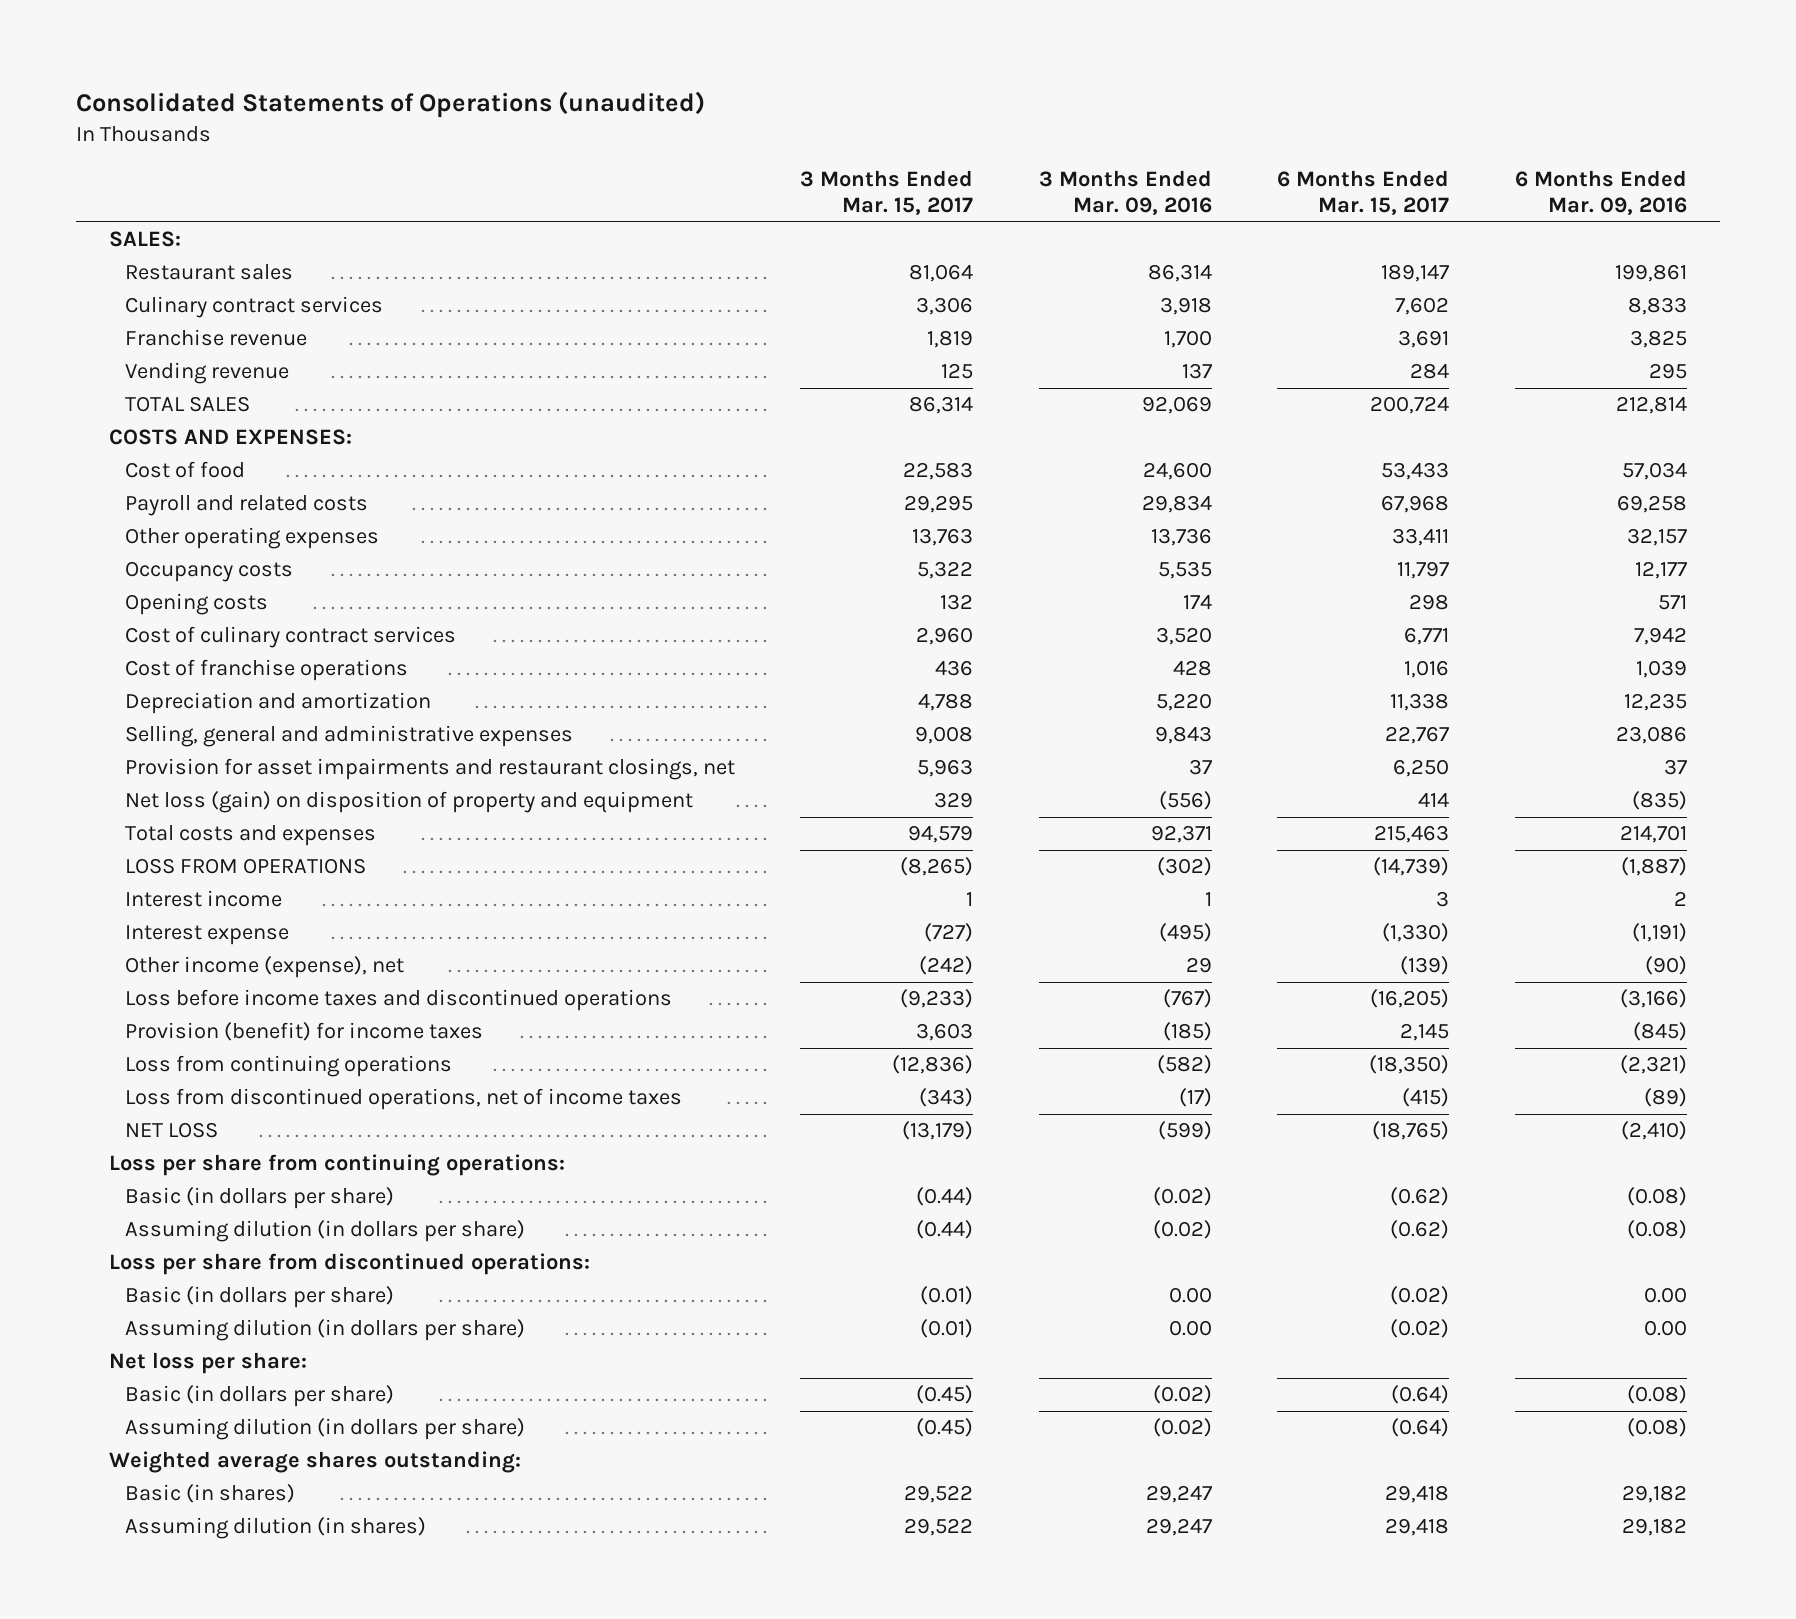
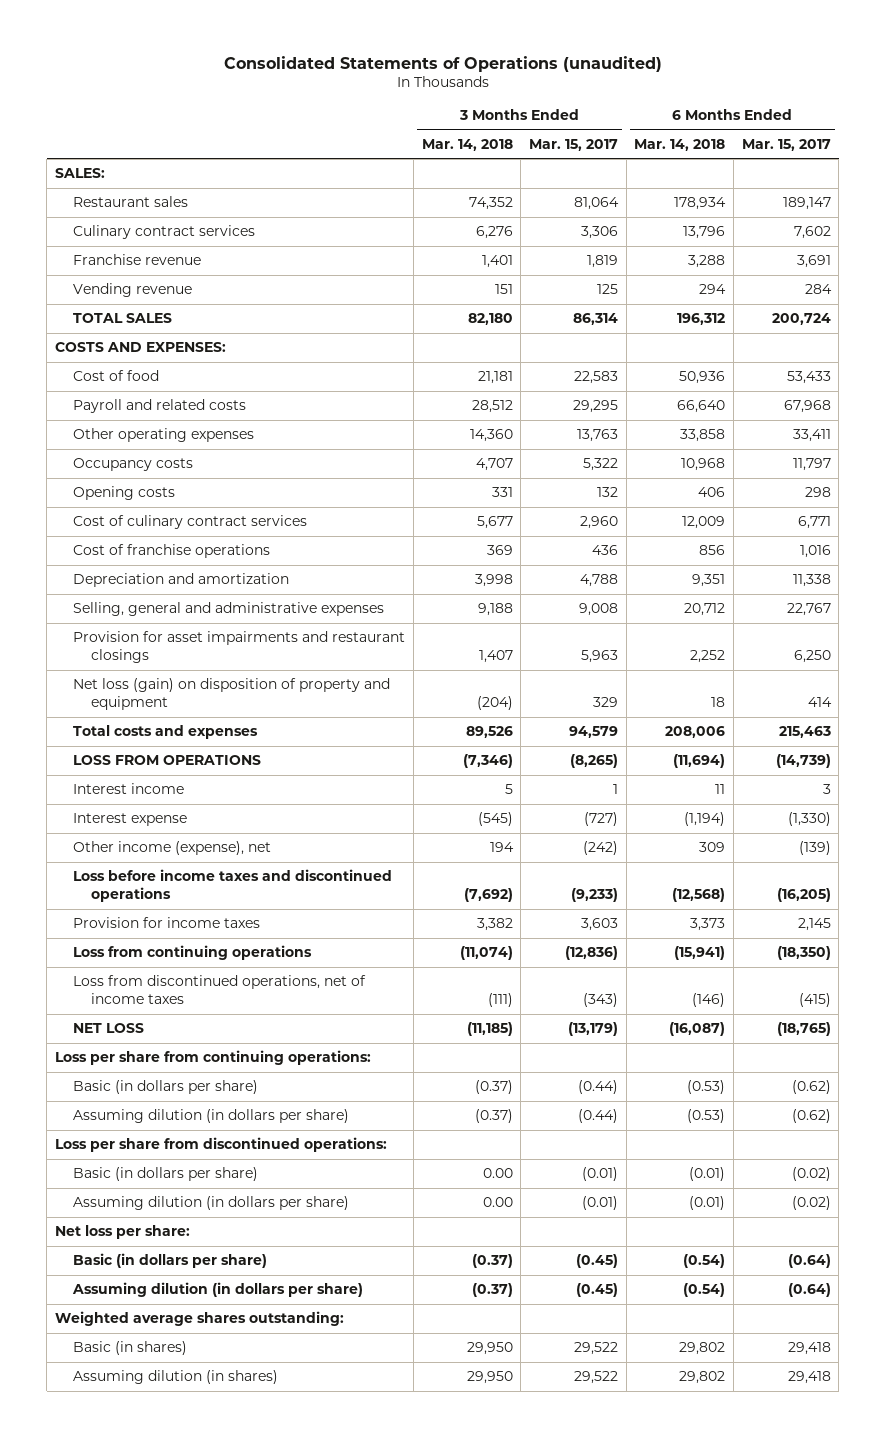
[1038,170,1212,216] 3 Months Ended Mar. 09, 2016 -> none
[1515,170,1688,216] 6 Months Ended Mar. 09, 2016 -> none
none -> [421,138,513,151] Mar. 14, 2018
none -> [634,138,726,151] Mar. 14, 2018
[124,758,735,781] Provision for asset impairments and restaurant closings, net -> [73,631,406,664] Provision for asset impairments and restaurant closings
[124,1022,483,1042] Provision (benefit) for income taxes -> [73,917,261,929] Provision for income taxes

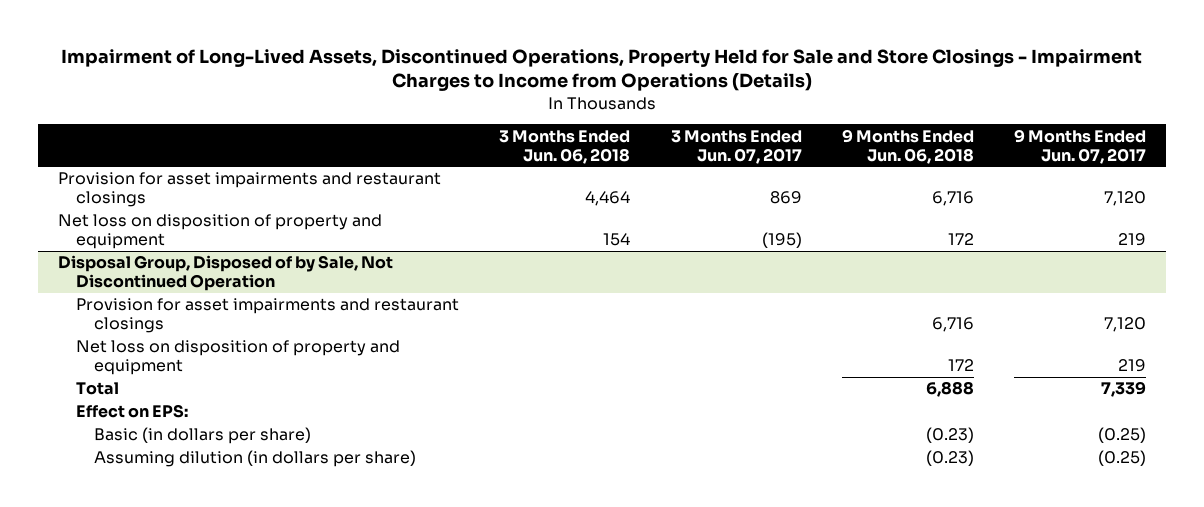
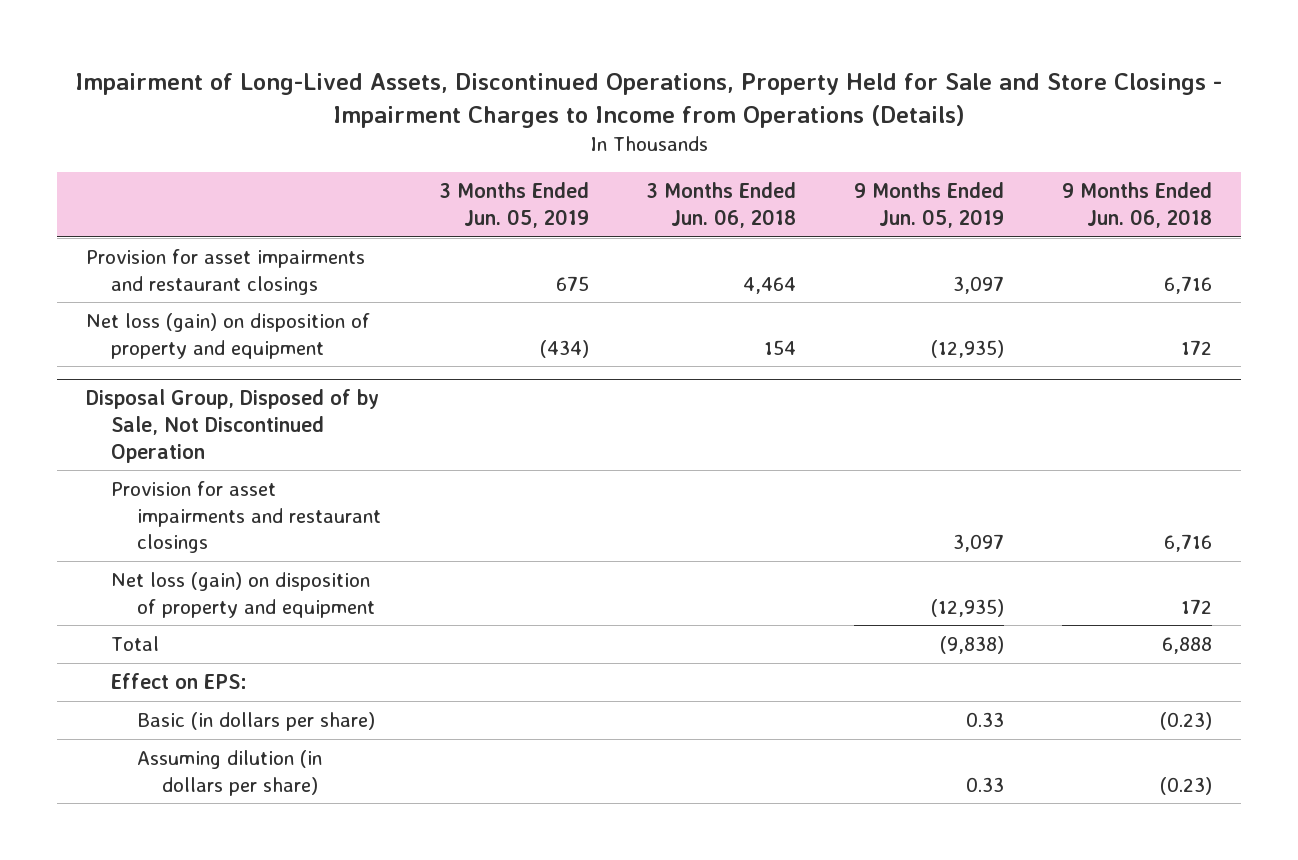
[670,129,802,164] 3 Months Ended Jun. 07, 2017 -> none
[1014,128,1147,164] 9 Months Ended Jun. 07, 2017 -> none
none -> [438,182,589,229] 3 Months Ended Jun. 05, 2019
none -> [854,182,1005,229] 9 Months Ended Jun. 05, 2019
[58,214,383,250] Net loss on disposition of property and equipment -> [85,313,370,359] Net loss (gain) on disposition of property and equipment
[76,340,401,376] Net loss on disposition of property and equipment -> [111,572,375,618] Net loss (gain) on disposition of property and equipment

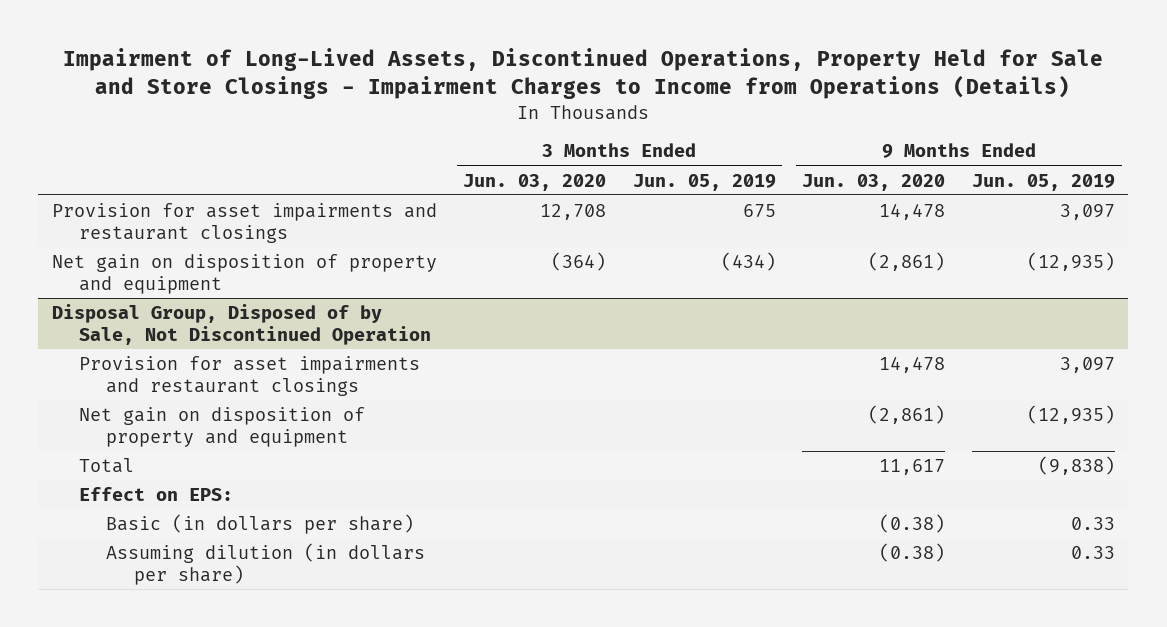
[646,182,797,229] 3 Months Ended Jun. 06, 2018 -> none
[1062,182,1213,229] 9 Months Ended Jun. 06, 2018 -> none
none -> [463,173,607,191] Jun. 03, 2020
none -> [802,173,946,191] Jun. 03, 2020
[85,313,370,359] Net loss (gain) on disposition of property and equipment -> [51,253,437,294] Net gain on disposition of property and equipment
[111,572,375,618] Net loss (gain) on disposition of property and equipment -> [78,406,365,447] Net gain on disposition of property and equipment

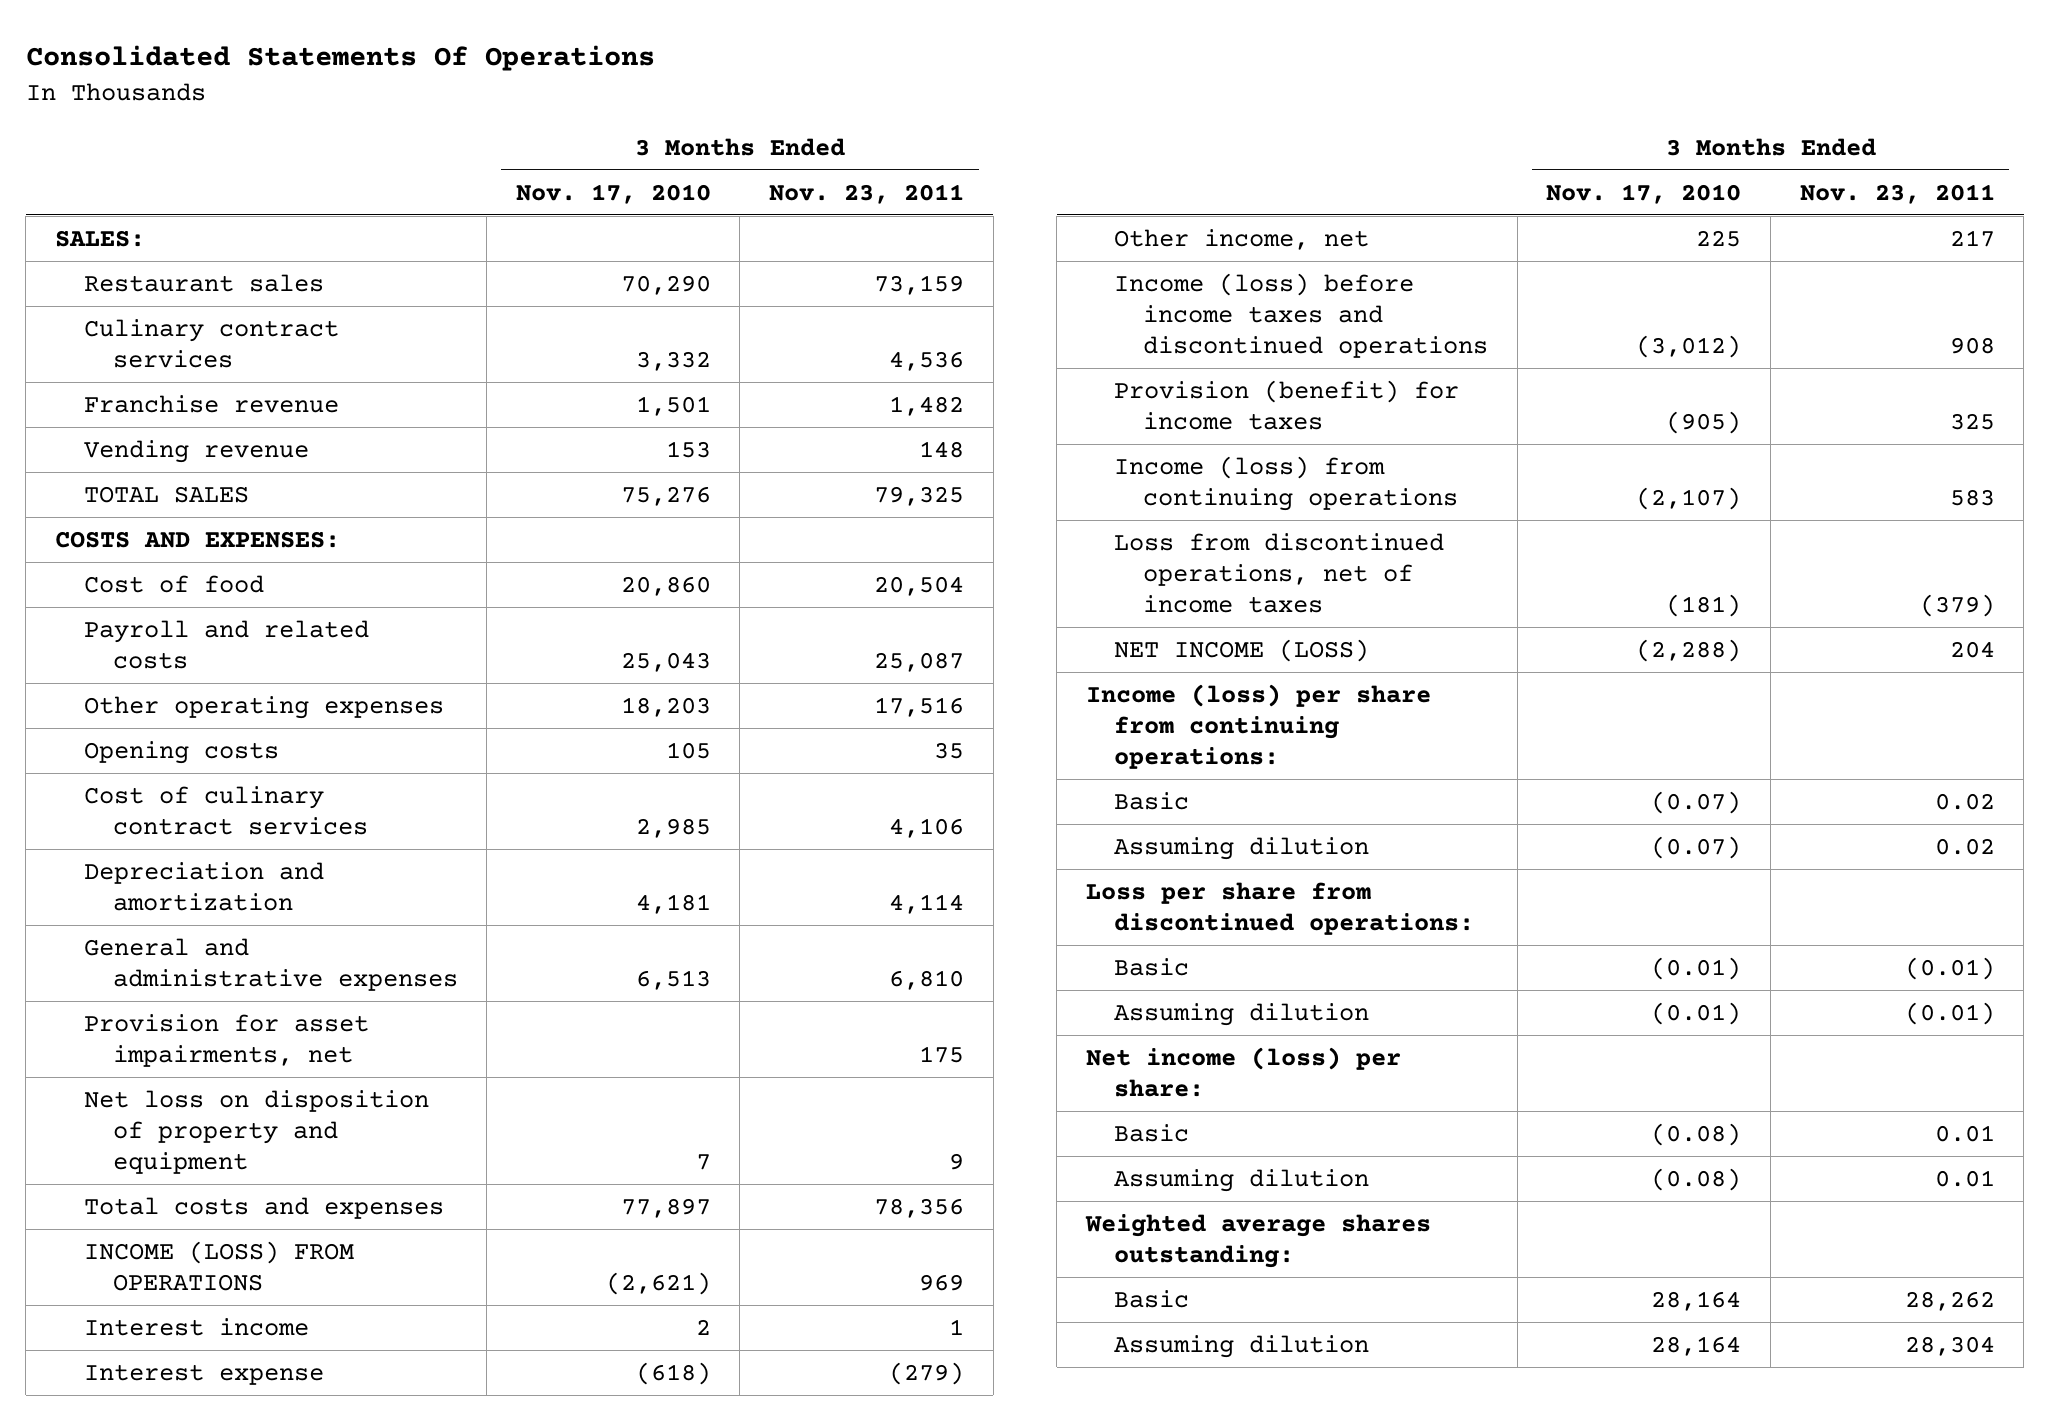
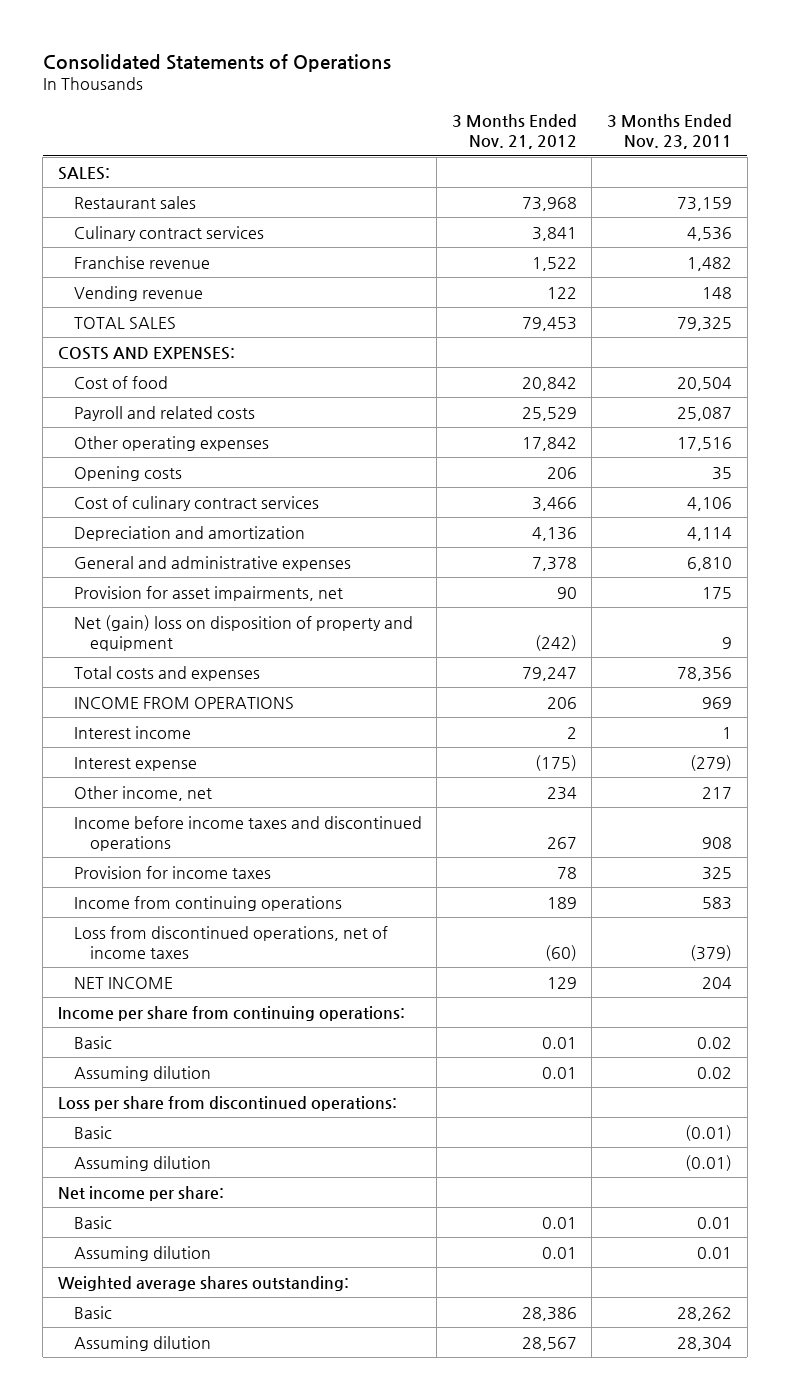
[25,45,655,72] Consolidated Statements Of Operations -> [42,53,391,72] Consolidated Statements of Operations
[515,183,711,204] Nov. 17, 2010 -> none
none -> [451,114,577,150] 3 Months Ended Nov. 21, 2012
[83,1089,429,1174] Net loss on disposition of property and equipment -> [73,614,413,651] Net (gain) loss on disposition of property and equipment
[83,1240,354,1291] INCOME (LOSS) FROM OPERATIONS -> [73,696,294,709] INCOME FROM OPERATIONS
[1114,272,1489,358] Income (loss) before income taxes and discontinued operations -> [73,815,422,851] Income before income taxes and discontinued operations
[1114,379,1460,430] Provision (benefit) for income taxes -> [73,865,271,879] Provision for income taxes
[1114,455,1459,511] Income (loss) from continuing operations -> [73,895,342,911] Income from continuing operations
[1114,638,1370,662] NET INCOME (LOSS) -> [73,976,173,989] NET INCOME
[1085,683,1431,769] Income (loss) per share from continuing operations: -> [57,1005,405,1021] Income per share from continuing operations:
[1085,1046,1401,1097] Net income (loss) per share: -> [57,1185,224,1201] Net income per share:

